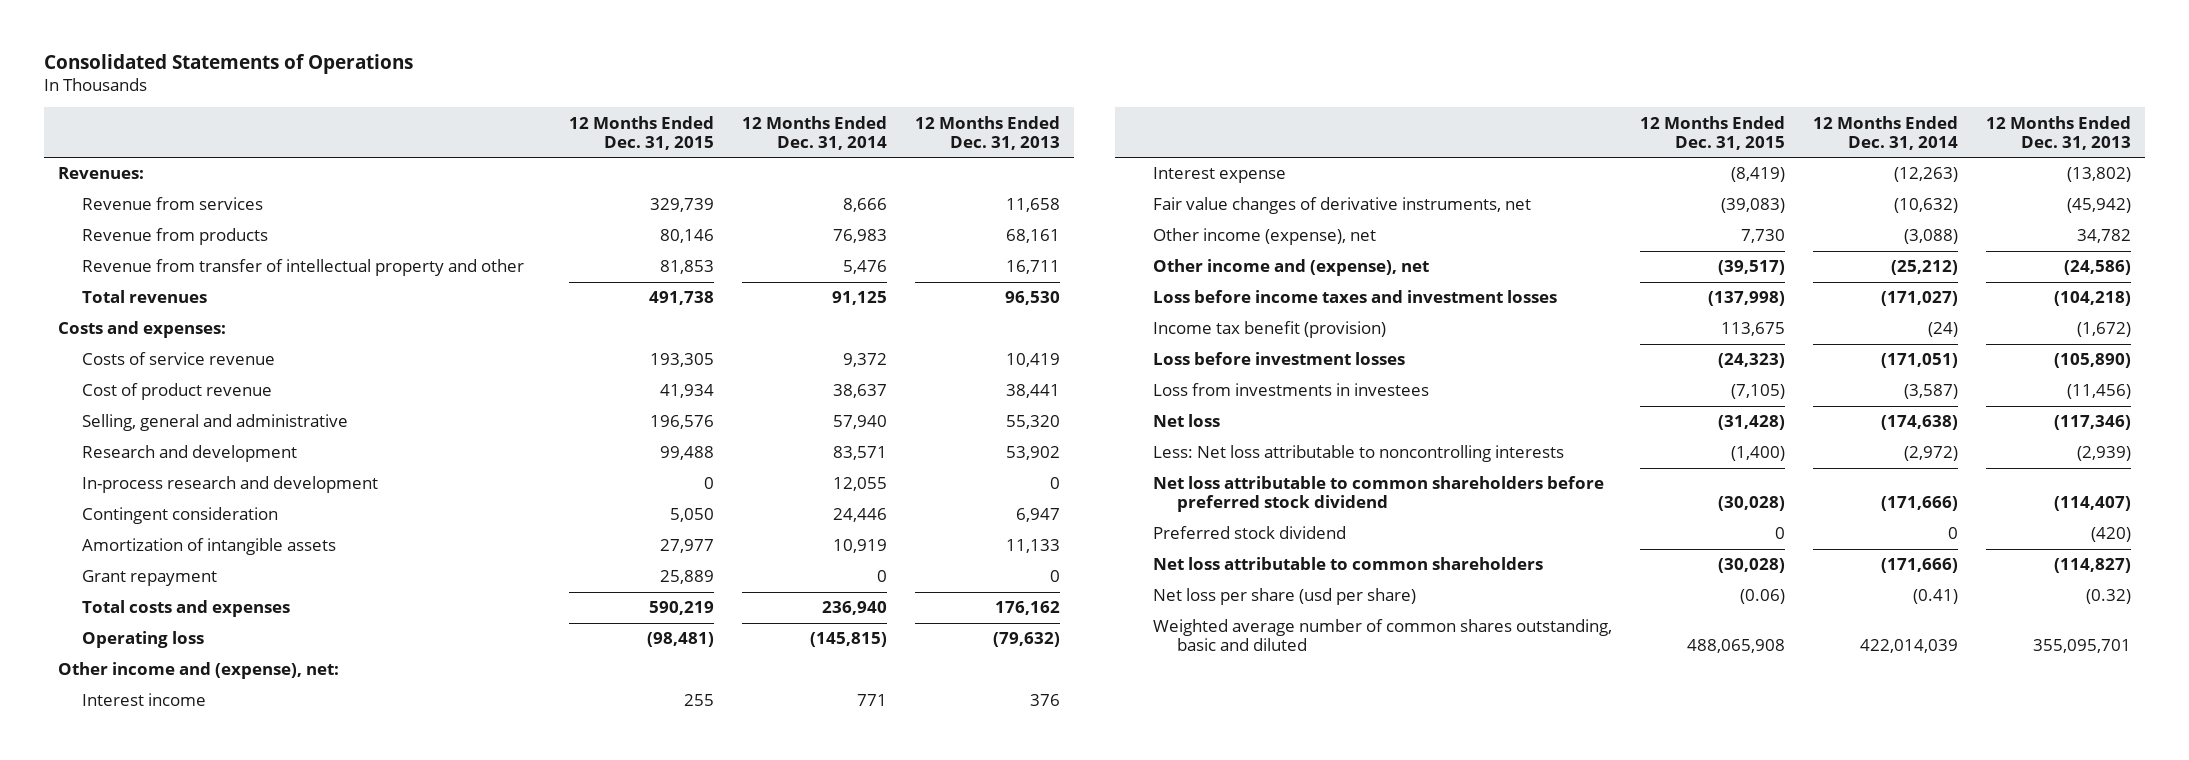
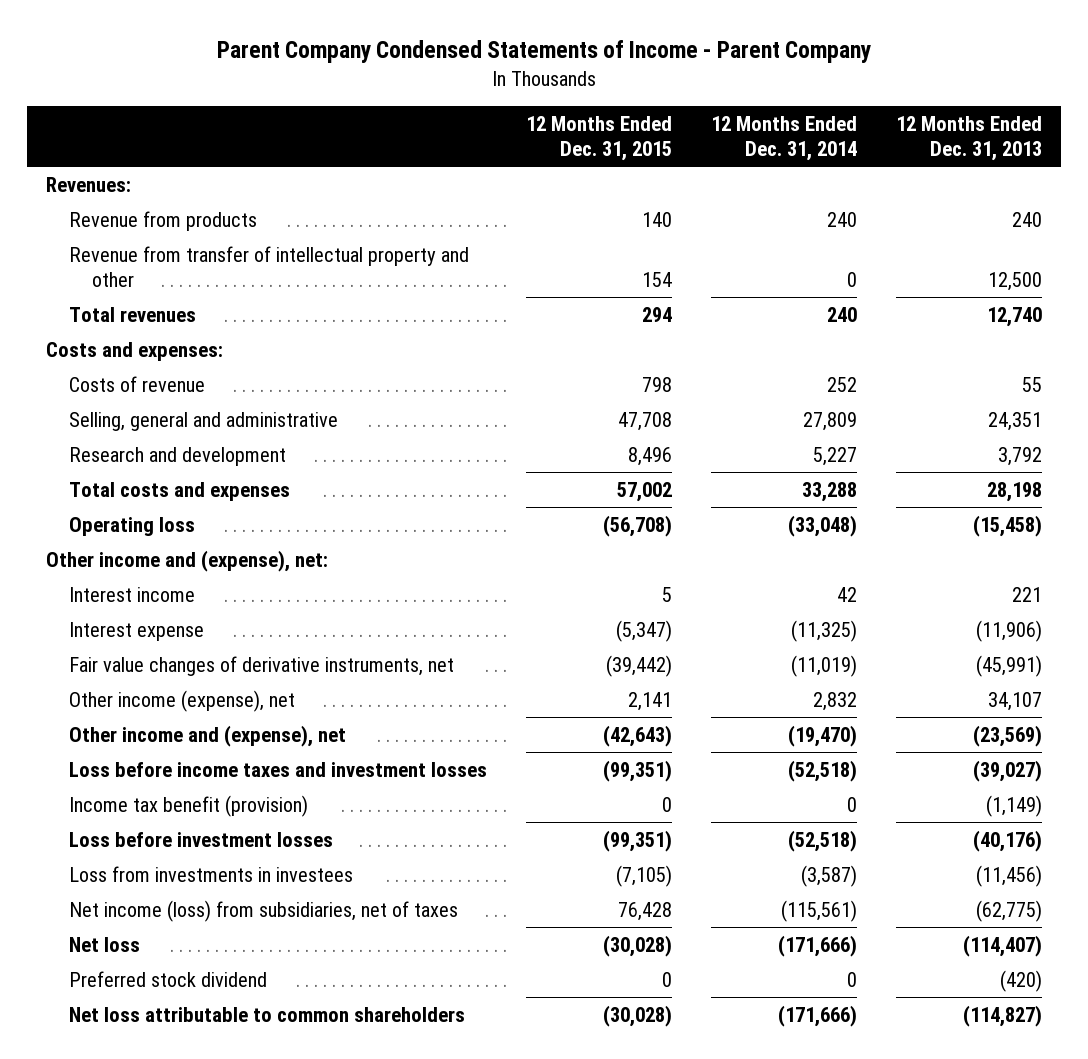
[43,53,413,74] Consolidated Statements of Operations -> [216,40,871,64] Parent Company Condensed Statements of Income - Parent Company
[81,197,263,211] Revenue from services -> none
[659,229,714,244] 80,146 -> [641,211,672,227] 140
[832,229,887,244] 76,983 -> [826,211,857,227] 240
[1005,229,1060,244] 68,161 -> [1011,211,1042,227] 240
[659,260,714,275] 81,853 -> [641,271,672,287] 154
[842,260,887,275] 5,476 -> [846,271,857,287] 0
[1005,260,1060,275] 16,711 -> [987,271,1042,291] 12,500
[648,291,714,306] 491,738 -> [641,306,672,322] 294
[831,291,887,306] 91,125 -> [826,306,857,322] 240
[1004,291,1060,306] 96,530 -> [986,306,1042,327] 12,740
[81,383,272,401] Cost of product revenue -> none
[81,476,378,494] In-process research and development -> none
[81,507,278,525] Contingent consideration -> none
[81,538,336,556] Amortization of intangible assets -> none
[81,570,217,587] Grant repayment -> none
[81,352,275,366] Costs of service revenue -> [69,375,206,392] Costs of revenue
[649,353,714,368] 193,305 -> [641,376,672,392] 798
[842,353,887,368] 9,372 -> [826,376,857,392] 252
[1005,353,1060,368] 10,419 -> [1021,376,1042,392] 55
[649,415,714,430] 196,576 -> [617,411,672,431] 47,708
[832,415,887,430] 57,940 -> [802,411,857,431] 27,809
[1005,415,1060,430] 55,320 -> [987,411,1042,431] 24,351
[659,446,714,461] 99,488 -> [627,446,672,466] 8,496
[832,446,887,461] 83,571 -> [812,446,857,466] 5,227
[1005,446,1060,461] 53,902 -> [997,446,1042,466] 3,792
[648,601,714,616] 590,219 -> [616,481,672,502] 57,002
[821,601,887,616] 236,940 -> [801,481,857,502] 33,288
[994,601,1060,616] 176,162 -> [986,481,1042,502] 28,198
[646,632,714,648] (98,481) -> [602,514,672,537] (56,708)
[809,632,887,648] (145,815) -> [787,514,857,537] (33,048)
[992,632,1060,648] (79,632) -> [972,514,1042,537] (15,458)
[683,694,714,707] 255 -> [661,586,672,602] 5
[856,694,887,707] 771 -> [836,586,857,602] 42
[1029,694,1060,707] 376 -> [1011,586,1042,602] 221
[1730,167,1785,183] (8,419) -> [615,619,672,642] (5,347)
[1894,167,1959,183] (12,263) -> [790,619,857,642] (11,325)
[2067,167,2132,183] (13,802) -> [975,619,1042,642] (11,906)
[1720,198,1785,214] (39,083) -> [605,654,672,677] (39,442)
[1894,198,1959,214] (10,632) -> [790,654,857,677] (11,019)
[2067,198,2132,214] (45,942) -> [975,654,1042,677] (45,991)
[1740,229,1785,244] 7,730 -> [627,691,672,711] 2,141
[1904,229,1959,245] (3,088) -> [812,691,857,711] 2,832
[2077,229,2132,244] 34,782 -> [987,691,1042,711] 34,107
[1717,260,1785,276] (39,517) -> [602,724,672,747] (42,643)
[1891,260,1959,276] (25,212) -> [787,724,857,747] (19,470)
[2064,260,2132,276] (24,586) -> [972,724,1042,747] (23,569)
[1707,291,1785,307] (137,998) -> [602,759,672,782] (99,351)
[1881,291,1959,307] (171,027) -> [787,759,857,782] (52,518)
[2054,291,2132,307] (104,218) -> [972,759,1042,782] (39,027)
[1720,322,1785,337] 113,675 -> [661,796,672,812] 0
[1928,322,1959,338] (24) -> [846,796,857,812] 0
[2077,322,2132,338] (1,672) -> [985,794,1042,817] (1,149)
[1717,353,1785,369] (24,323) -> [602,829,672,852] (99,351)
[1881,353,1959,369] (171,051) -> [787,829,857,852] (52,518)
[2054,353,2132,369] (105,890) -> [972,829,1042,852] (40,176)
[1152,445,1564,463] Less: Net loss attributable to noncontrolling interests -> none
[1152,476,1604,513] Net loss attributable to common shareholders before preferred stock dividend -> none
none -> [69,899,459,922] Net income (loss) from subsidiaries, net of taxes
[1717,415,1785,431] (31,428) -> [602,934,672,957] (30,028)
[1881,415,1959,431] (174,638) -> [777,934,857,957] (171,666)
[2054,415,2132,431] (117,346) -> [962,934,1042,957] (114,407)
[1152,588,1416,606] Net loss per share (usd per share) -> none
[1152,619,1612,652] Weighted average number of common shares outstanding, basic and diluted -> none

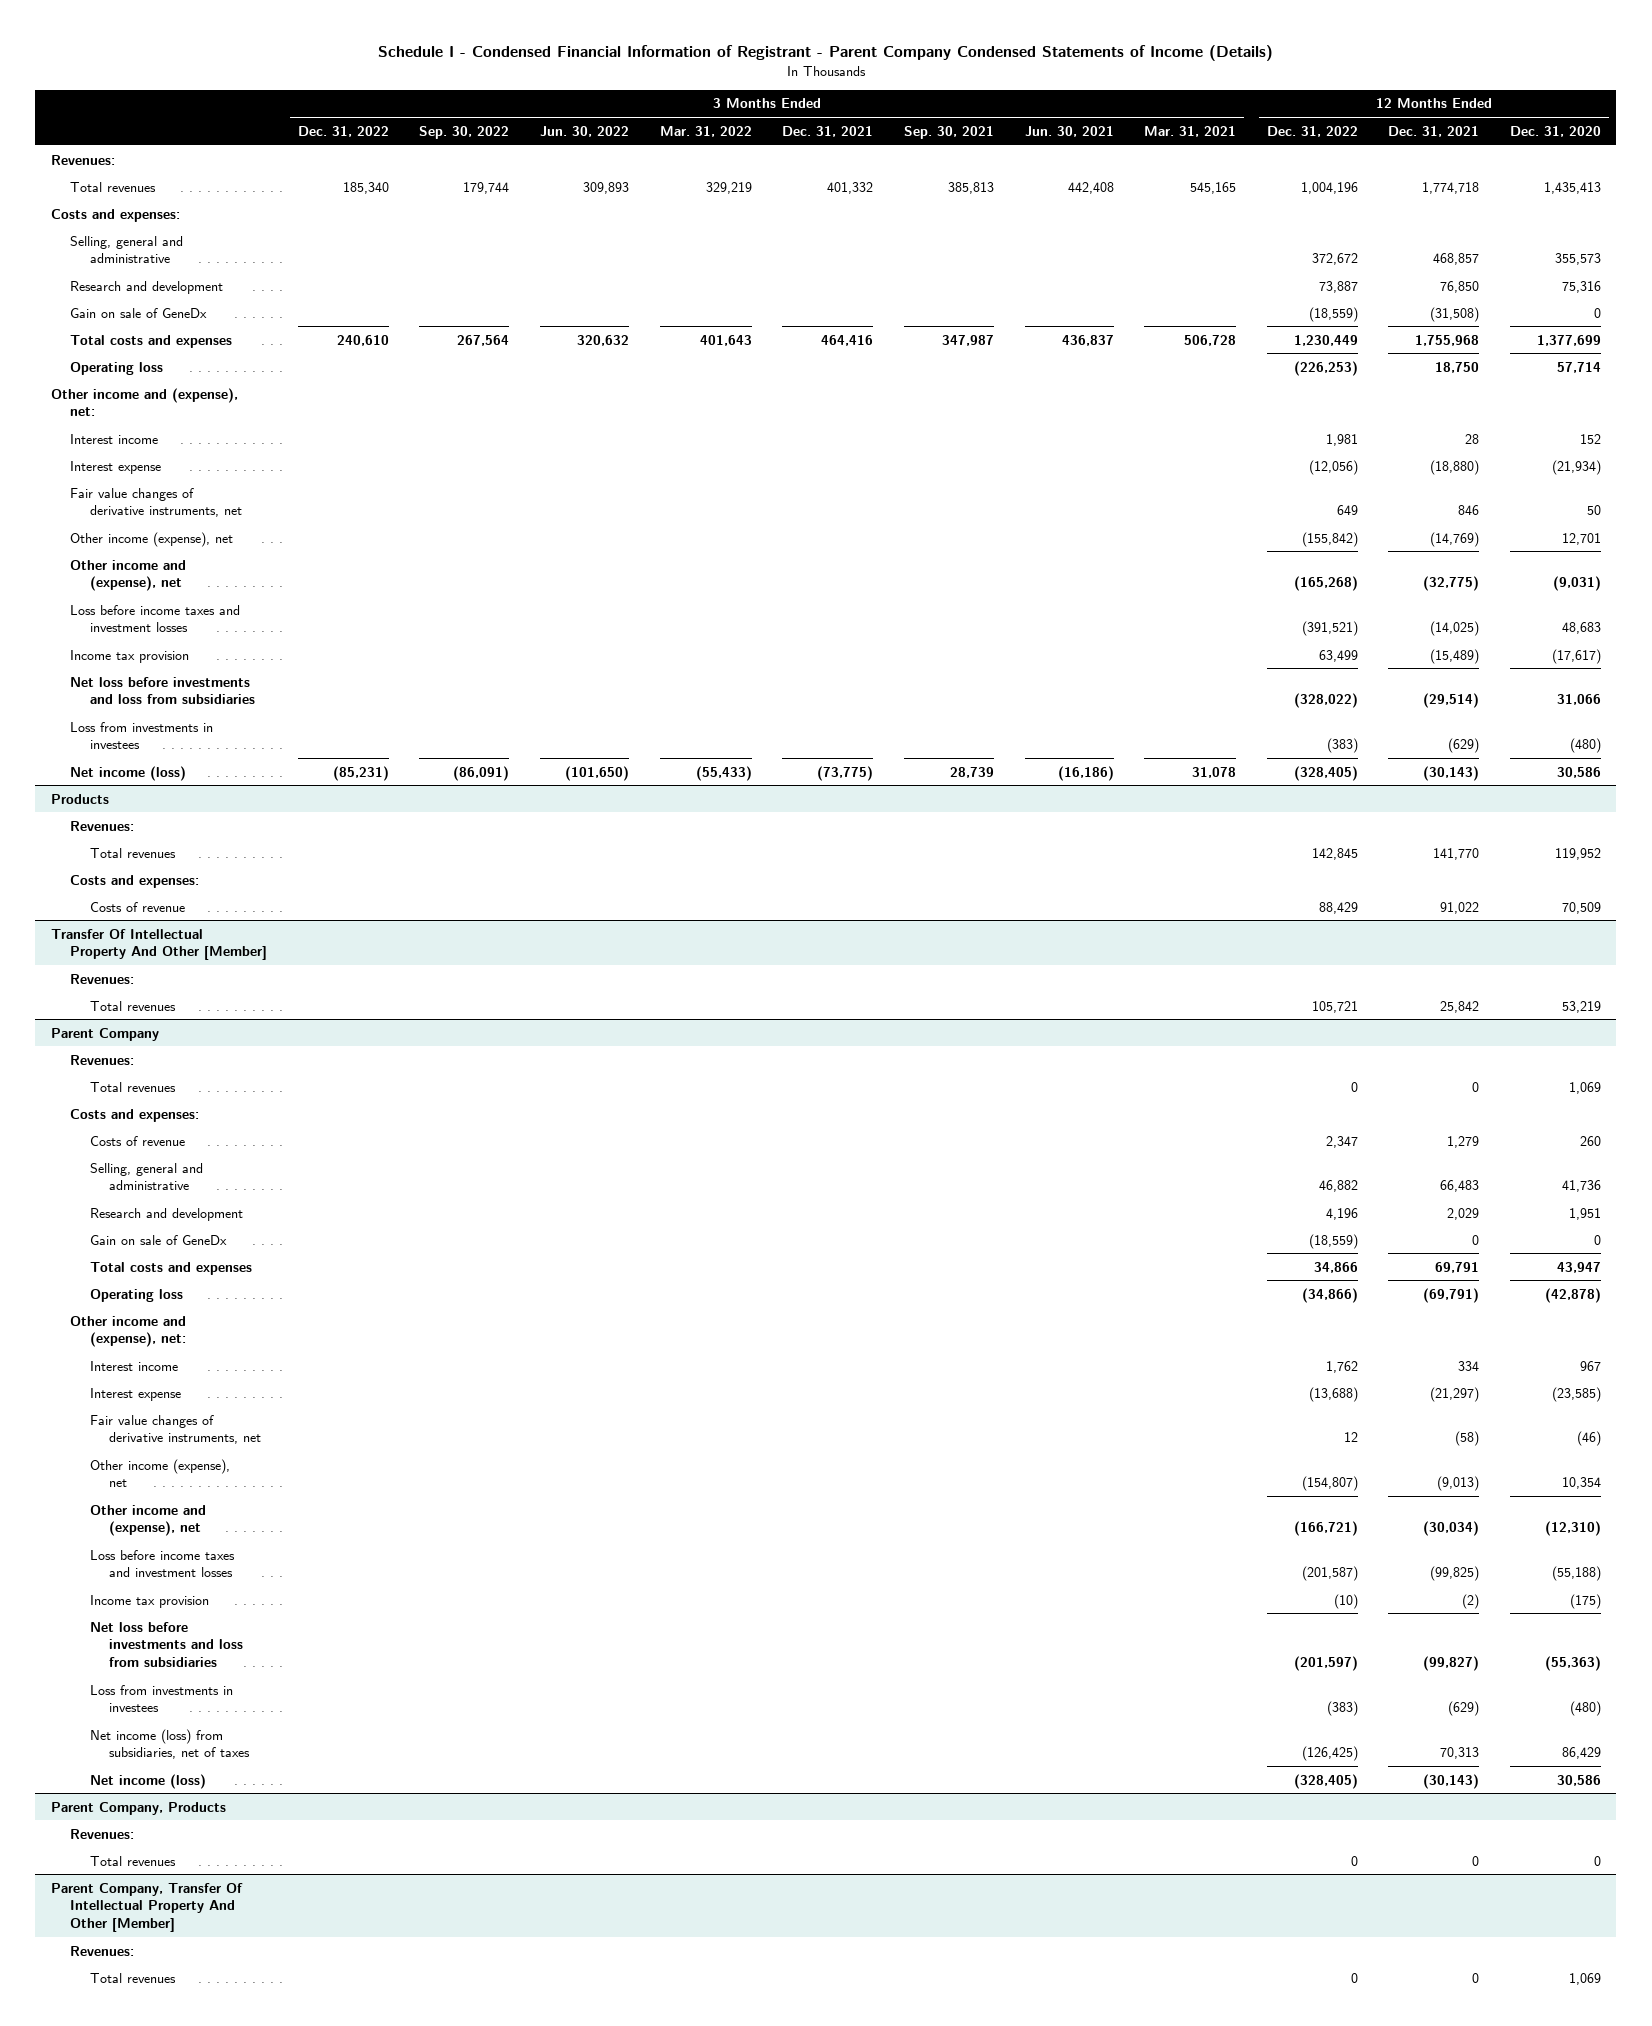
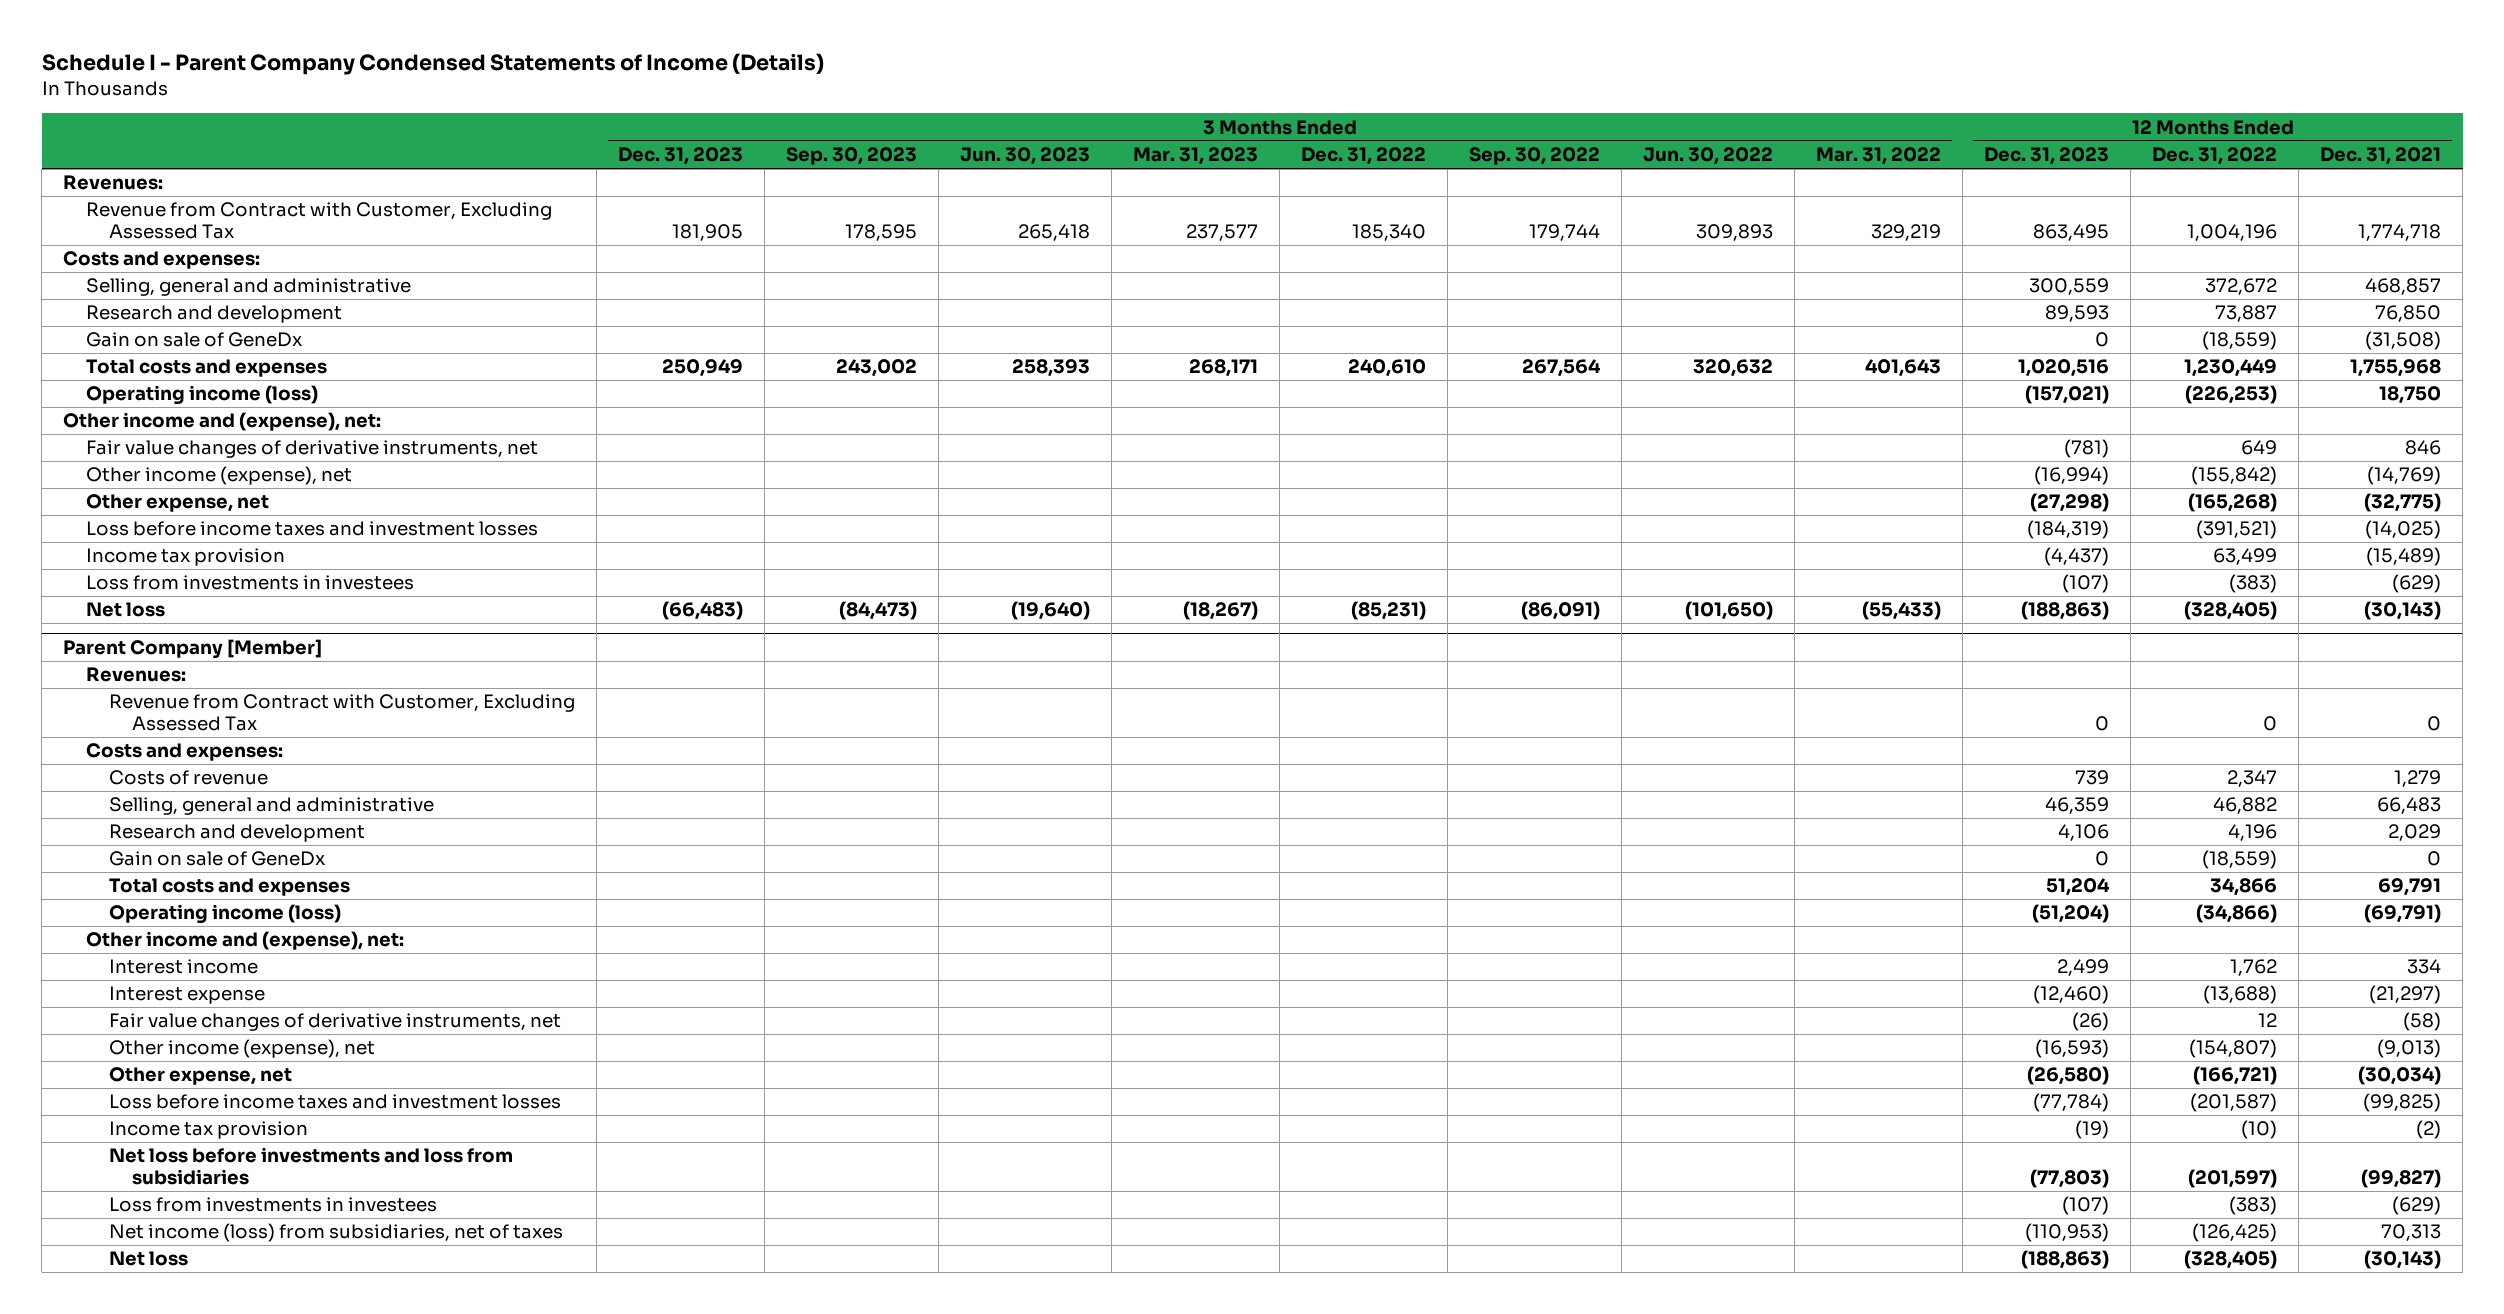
[377,44,1273,61] Schedule I - Condensed Financial Information of Registrant - Parent Company Condensed Statements of Income (Details) -> [41,53,824,76] Schedule I - Parent Company Condensed Statements of Income (Details)
[782,125,874,137] Dec. 31, 2021 -> none
[903,125,994,139] Sep. 30, 2021 -> none
[1024,125,1114,137] Jun. 30, 2021 -> none
[1144,125,1237,137] Mar. 31, 2021 -> none
[1509,125,1601,137] Dec. 31, 2020 -> none
none -> [618,147,744,166] Dec. 31, 2023
none -> [786,147,918,166] Sep. 30, 2023
none -> [960,147,1091,166] Jun. 30, 2023
none -> [1133,147,1259,166] Mar. 31, 2023
none -> [1984,147,2110,166] Dec. 31, 2023
[70,181,157,192] Total revenues -> [86,202,553,240] Revenue from Contract with Customer, Excluding Assessed Tax
[70,361,164,375] Operating loss -> [86,385,319,406] Operating income (loss)
[70,433,159,444] Interest income -> none
[70,460,162,474] Interest expense -> none
[70,559,187,592] Other income and (expense), net -> [86,494,270,513] Other expense, net
[70,676,255,705] Net loss before investments and loss from subsidiaries -> none
[50,793,109,804] Products -> none
[70,820,135,831] Revenues: -> none
[89,847,176,858] Total revenues -> none
[70,874,200,888] Costs and expenses: -> none
[89,901,185,912] Costs of revenue -> none
[50,928,268,961] Transfer Of Intellectual Property And Other [Member] -> none
[70,973,135,984] Revenues: -> none
[89,1000,176,1011] Total revenues -> none
[70,765,187,781] Net income (loss) -> [86,602,166,618] Net loss
[50,1027,159,1041] Parent Company -> [63,639,323,660] Parent Company [Member]
[89,1081,176,1092] Total revenues -> [109,694,576,732] Revenue from Contract with Customer, Excluding Assessed Tax
[89,1288,183,1302] Operating loss -> [109,904,342,925] Operating income (loss)
[89,1504,206,1537] Other income and (expense), net -> [109,1067,293,1086] Other expense, net
[50,1801,226,1815] Parent Company, Products -> none
[70,1828,135,1839] Revenues: -> none
[89,1855,176,1866] Total revenues -> none
[50,1882,243,1932] Parent Company, Transfer Of Intellectual Property And Other [Member] -> none
[70,1945,135,1956] Revenues: -> none
[89,1972,176,1983] Total revenues -> none
[89,1773,206,1789] Net income (loss) -> [109,1251,189,1267] Net loss

